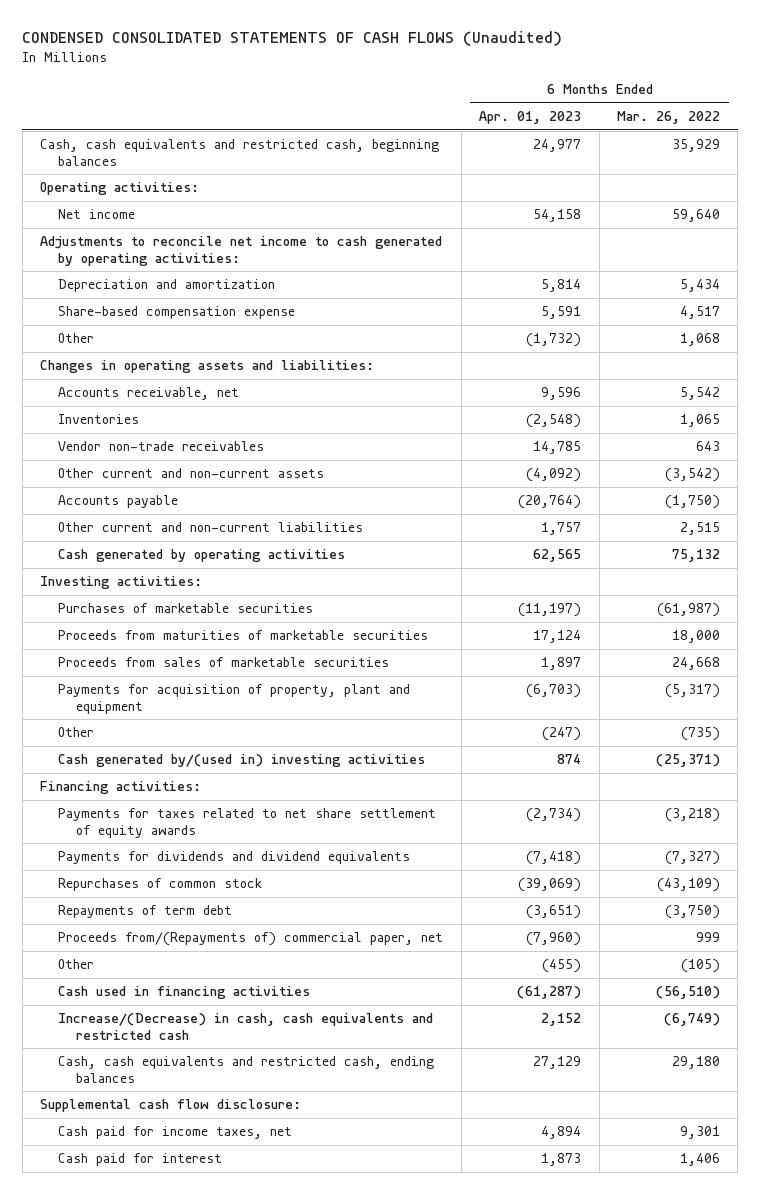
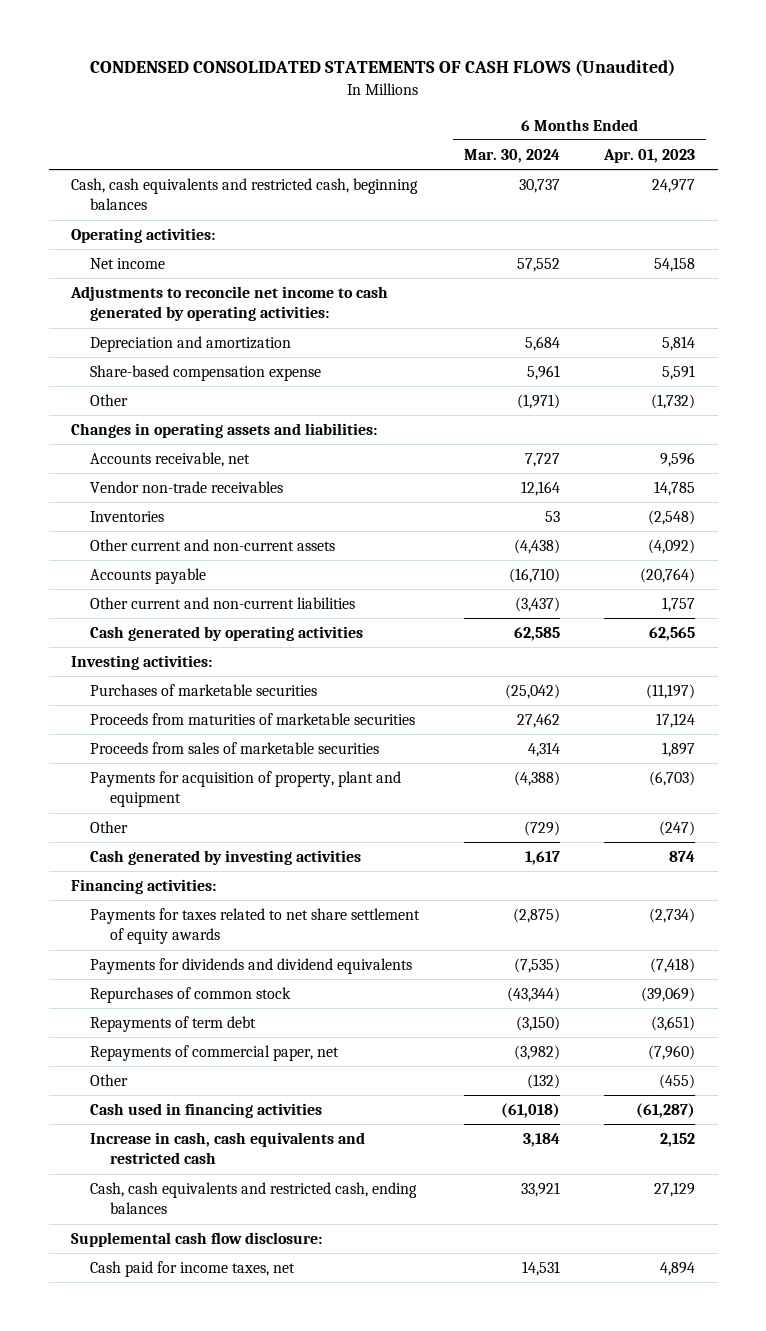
[617,110,721,124] Mar. 26, 2022 -> none
none -> [463,148,560,163] Mar. 30, 2024
[58,414,140,425] Inventories -> [90,511,165,523] Inventories
[58,754,426,768] Cash generated by/(used in) investing activities -> [90,850,362,866] Cash generated by investing activities
[58,932,444,947] Proceeds from/(Repayments of) commercial paper, net -> [90,1045,340,1062] Repayments of commercial paper, net
[58,1013,434,1040] Increase/(Decrease) in cash, cash equivalents and restricted cash -> [90,1132,366,1165] Increase in cash, cash equivalents and restricted cash
[58,1153,223,1167] Cash paid for interest -> none

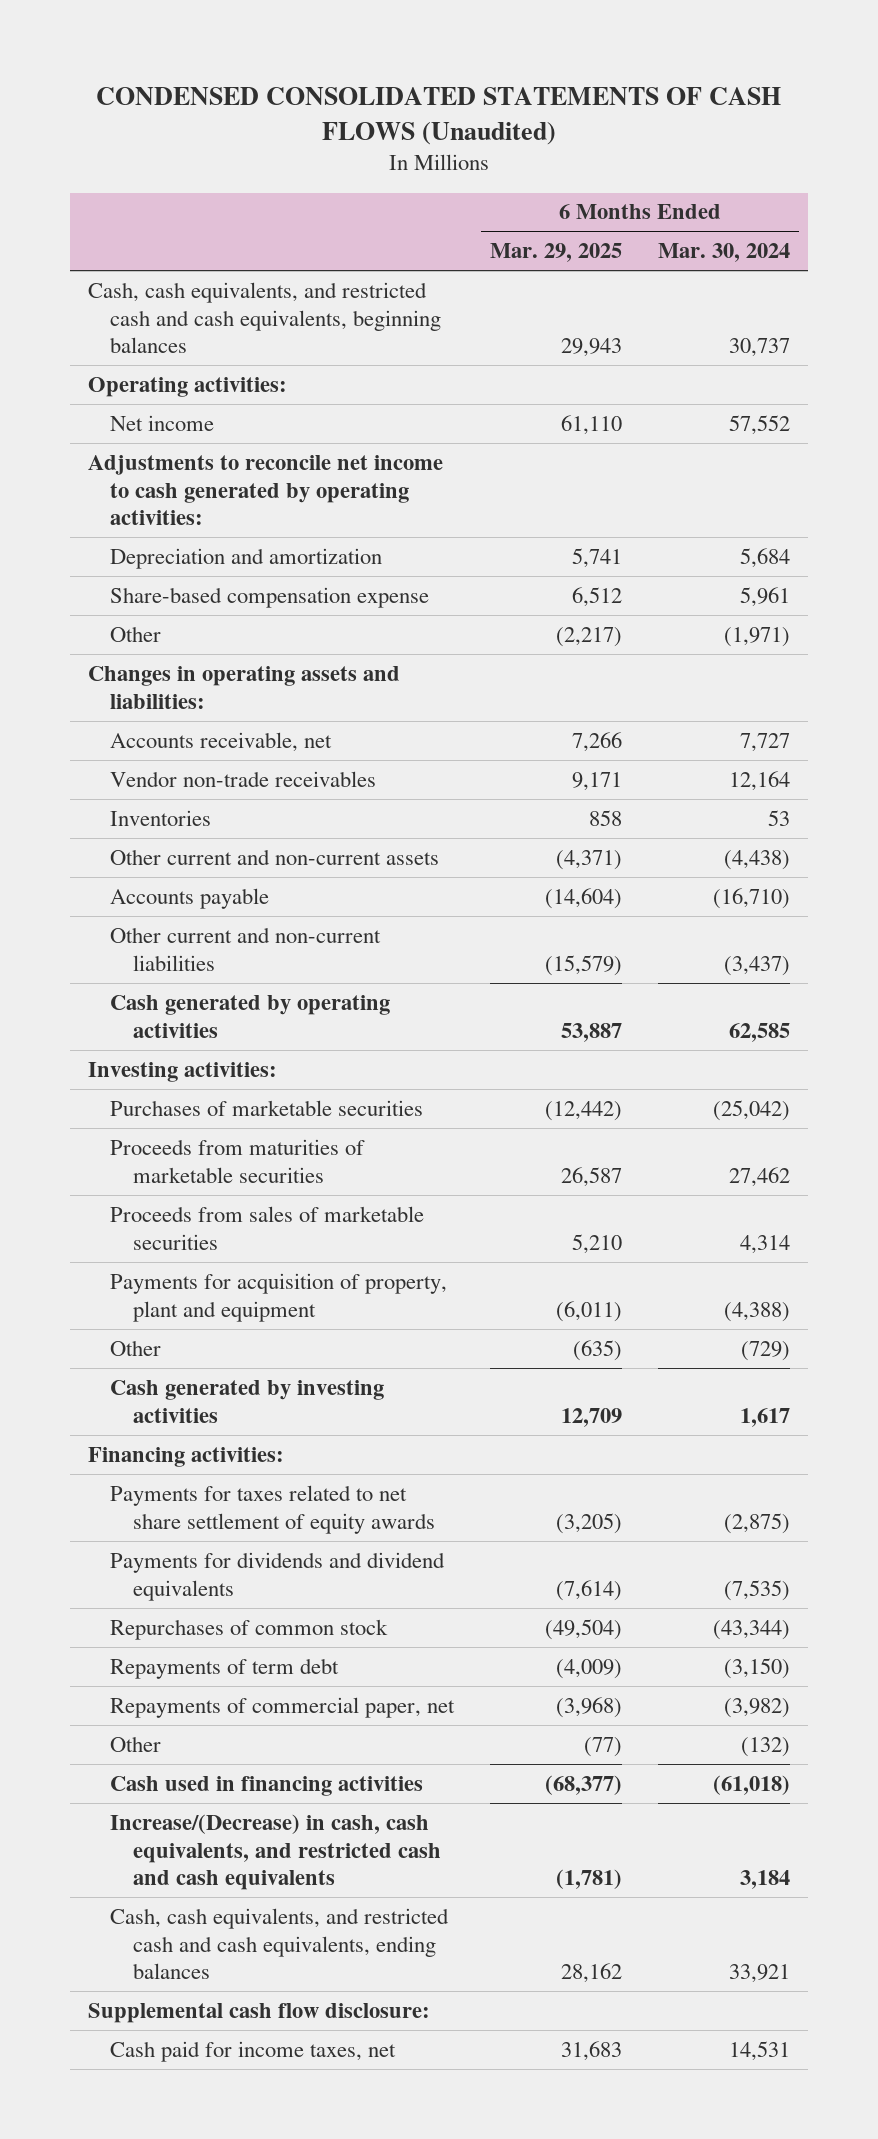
[603,148,696,163] Apr. 01, 2023 -> none
none -> [490,243,623,263] Mar. 29, 2025
[70,178,418,211] Cash, cash equivalents and restricted cash, beginning balances -> [87,281,442,354] Cash, cash equivalents, and restricted cash and cash equivalents, beginning balances
[90,1132,366,1165] Increase in cash, cash equivalents and restricted cash -> [110,1813,441,1891] Increase/(Decrease) in cash, cash equivalents, and restricted cash and cash equivalents
[90,1182,418,1215] Cash, cash equivalents and restricted cash, ending balances -> [110,1907,450,1980] Cash, cash equivalents, and restricted cash and cash equivalents, ending balances

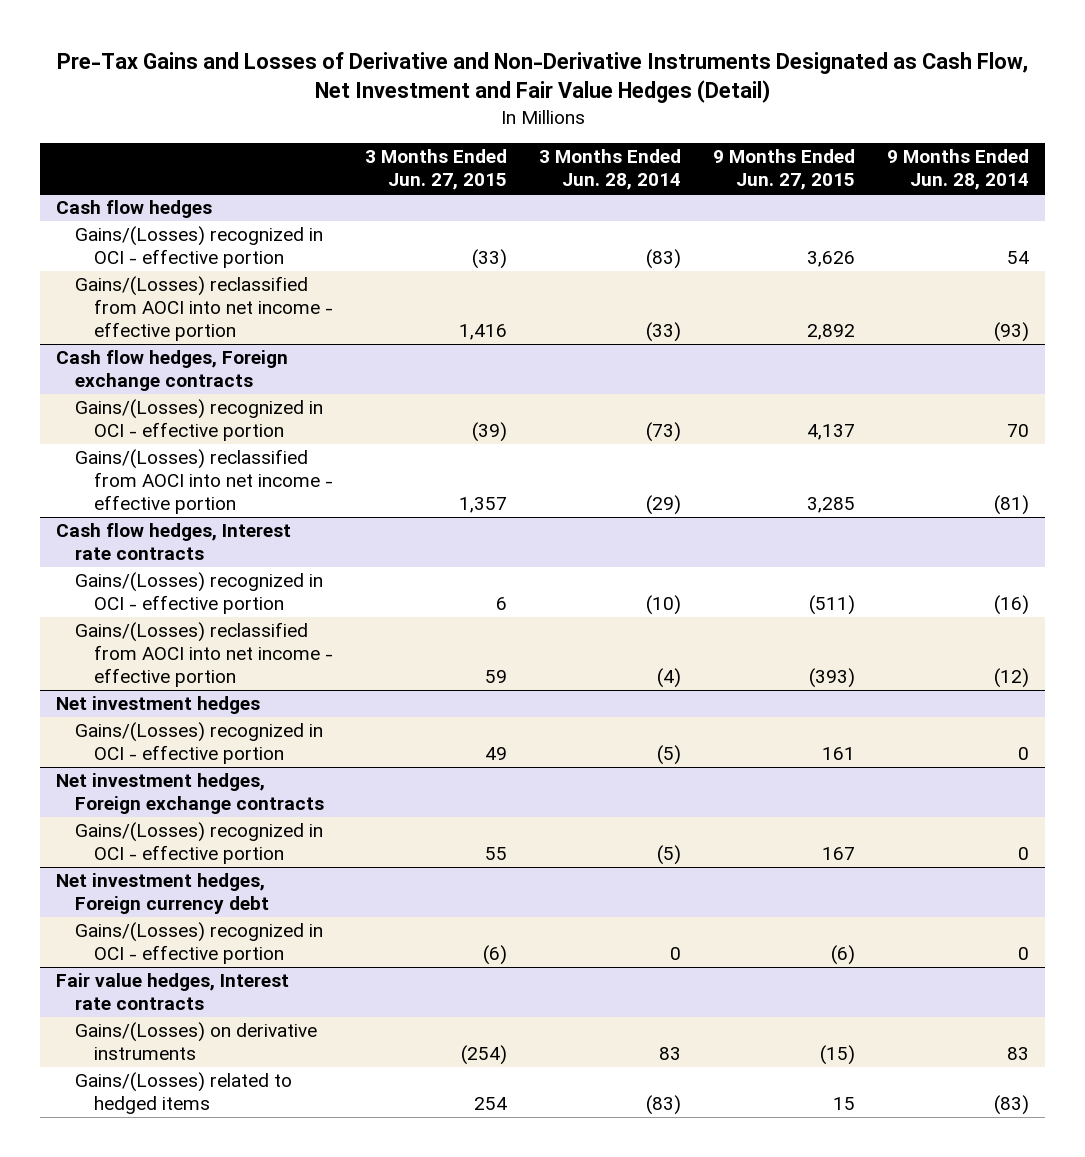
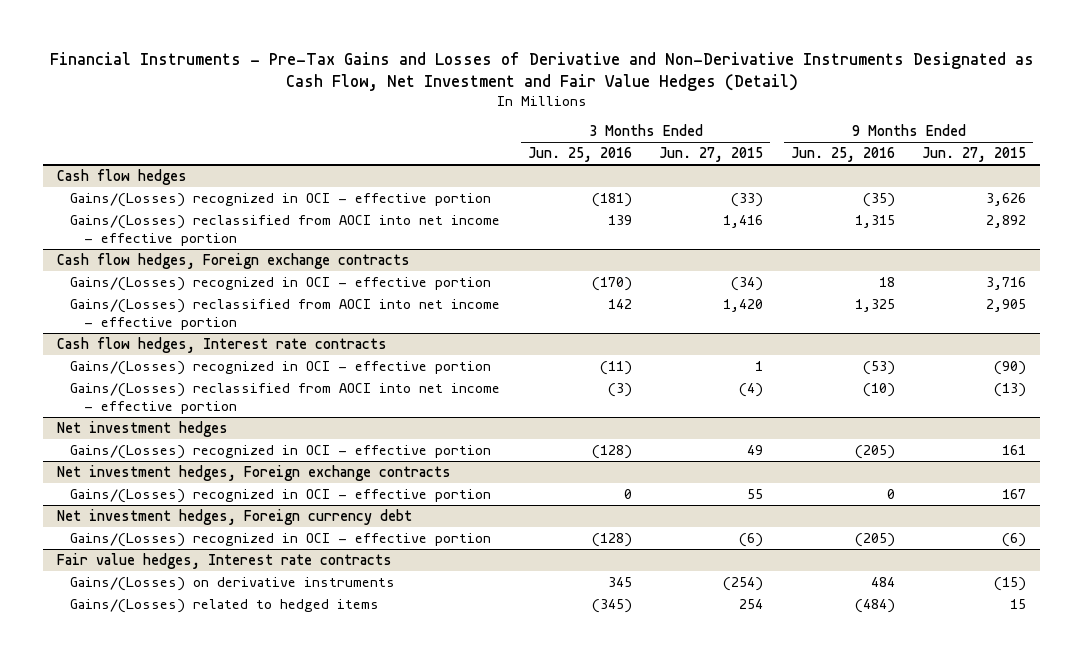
[56,52,1028,104] Pre-Tax Gains and Losses of Derivative and Non-Derivative Instruments Designated as Cash Flow, Net Investment and Fair Value Hedges (Detail) -> [49,52,1034,92] Financial Instruments - Pre-Tax Gains and Losses of Derivative and Non-Derivative Instruments Designated as Cash Flow, Net Investment and Fair Value Hedges (Detail)
[539,149,682,191] 3 Months Ended Jun. 28, 2014 -> none
[887,149,1030,191] 9 Months Ended Jun. 28, 2014 -> none
none -> [527,147,632,163] Jun. 25, 2016
none -> [790,147,895,163] Jun. 25, 2016
[472,422,508,443] (39) -> [731,276,764,291] (34)
[807,424,856,441] 4,137 -> [986,276,1027,290] 3,716
[459,497,508,514] 1,357 -> [723,298,764,312] 1,420
[807,497,856,514] 3,285 -> [986,298,1027,312] 2,905
[496,597,508,611] 6 -> [755,360,764,371] 1
[809,595,856,616] (511) -> [994,360,1027,375] (90)
[485,670,508,684] 59 -> [739,382,764,397] (4)
[809,668,856,689] (393) -> [994,382,1027,397] (13)

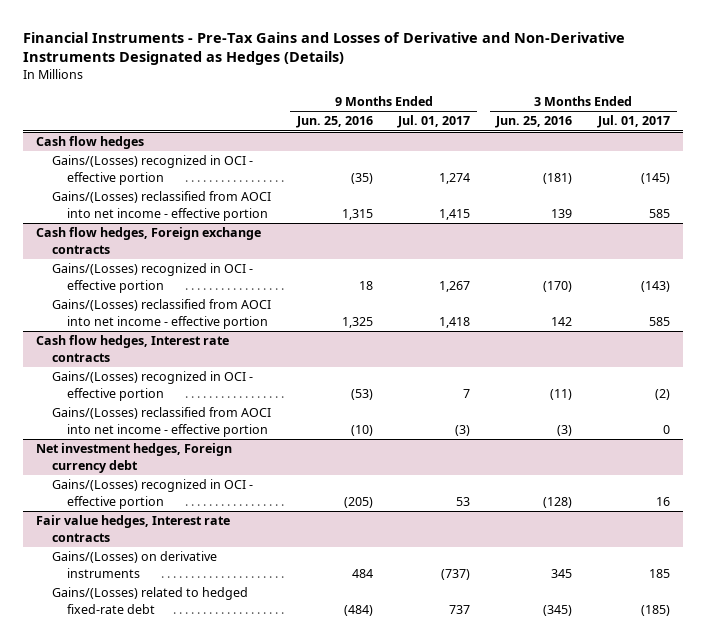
[49,52,1034,92] Financial Instruments - Pre-Tax Gains and Losses of Derivative and Non-Derivative Instruments Designated as Cash Flow, Net Investment and Fair Value Hedges (Detail) -> [23,31,626,66] Financial Instruments - Pre-Tax Gains and Losses of Derivative and Non-Derivative Instruments Designated as Hedges (Details)
[659,147,764,163] Jun. 27, 2015 -> none
[922,147,1027,163] Jun. 27, 2015 -> none
none -> [397,115,471,129] Jul. 01, 2017
none -> [597,115,671,129] Jul. 01, 2017
[56,420,228,437] Net investment hedges -> none
[70,444,492,459] Gains/(Losses) recognized in OCI - effective portion -> none
[56,464,451,481] Net investment hedges, Foreign exchange contracts -> none
[70,488,492,503] Gains/(Losses) recognized in OCI - effective portion -> none
[70,598,380,613] Gains/(Losses) related to hedged items -> [51,587,248,614] Gains/(Losses) related to hedged fixed-rate debt

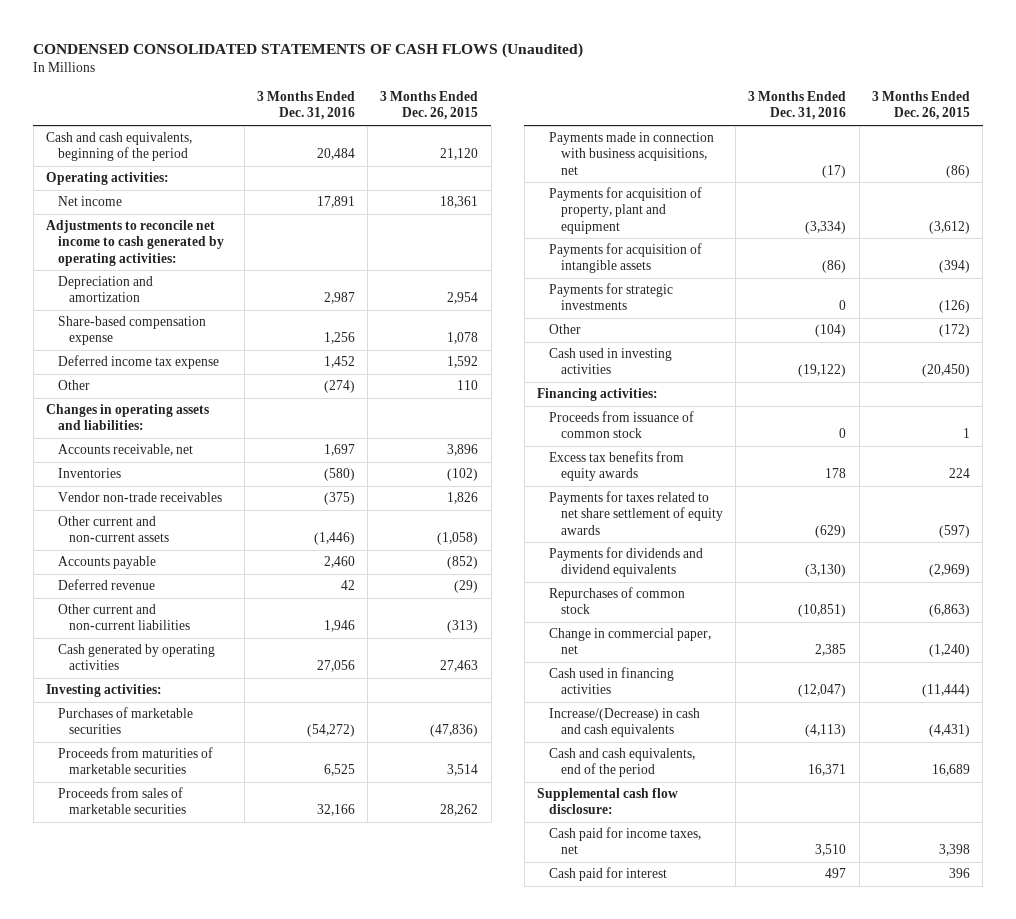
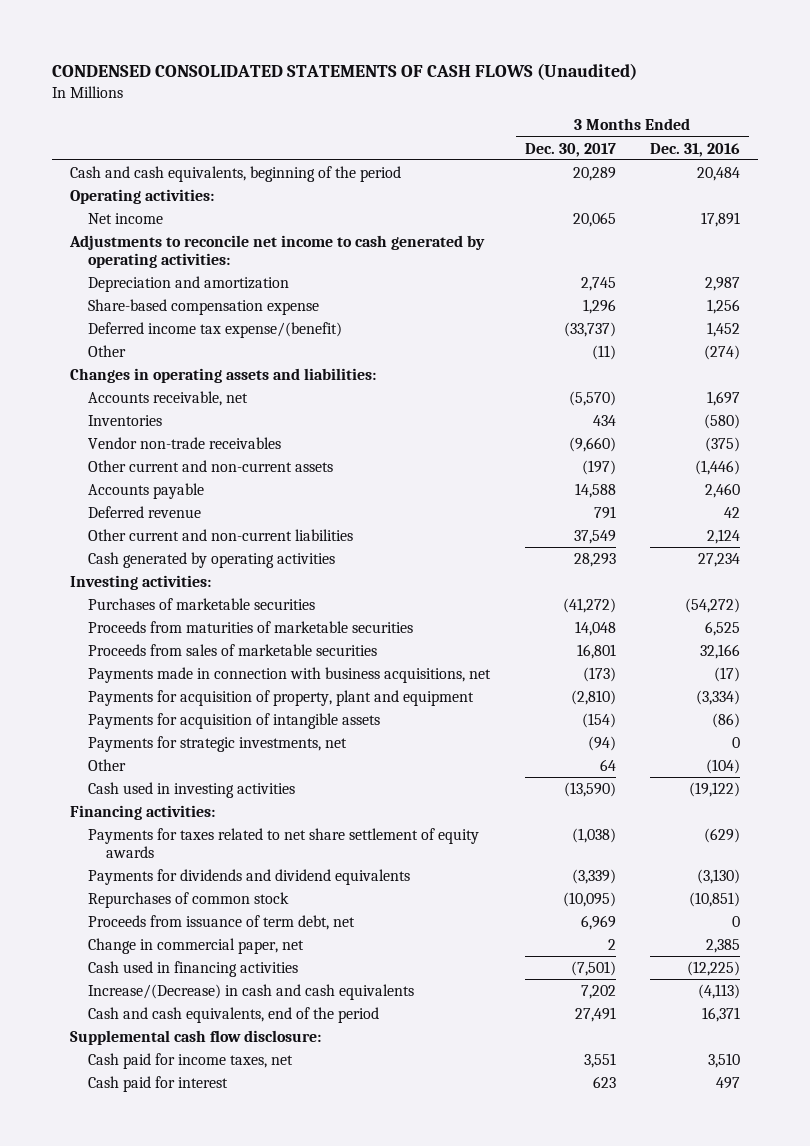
[380,91,479,121] 3 Months Ended Dec. 26, 2015 -> none
none -> [524,142,616,157] Dec. 30, 2017
[57,355,219,370] Deferred income tax expense -> [87,321,342,338] Deferred income tax expense/(benefit)
[323,620,355,633] 1,946 -> [707,528,741,544] 2,124
[316,660,355,673] 27,056 -> [698,552,741,567] 27,234
[549,283,674,311] Payments for strategic investments -> [87,735,347,752] Payments for strategic investments, net
[549,411,695,439] Proceeds from issuance of common stock -> none
[549,451,685,482] Excess tax benefits from equity awards -> none
none -> [87,914,355,930] Proceeds from issuance of term debt, net
[798,684,847,698] (12,047) -> [687,960,741,976] (12,225)

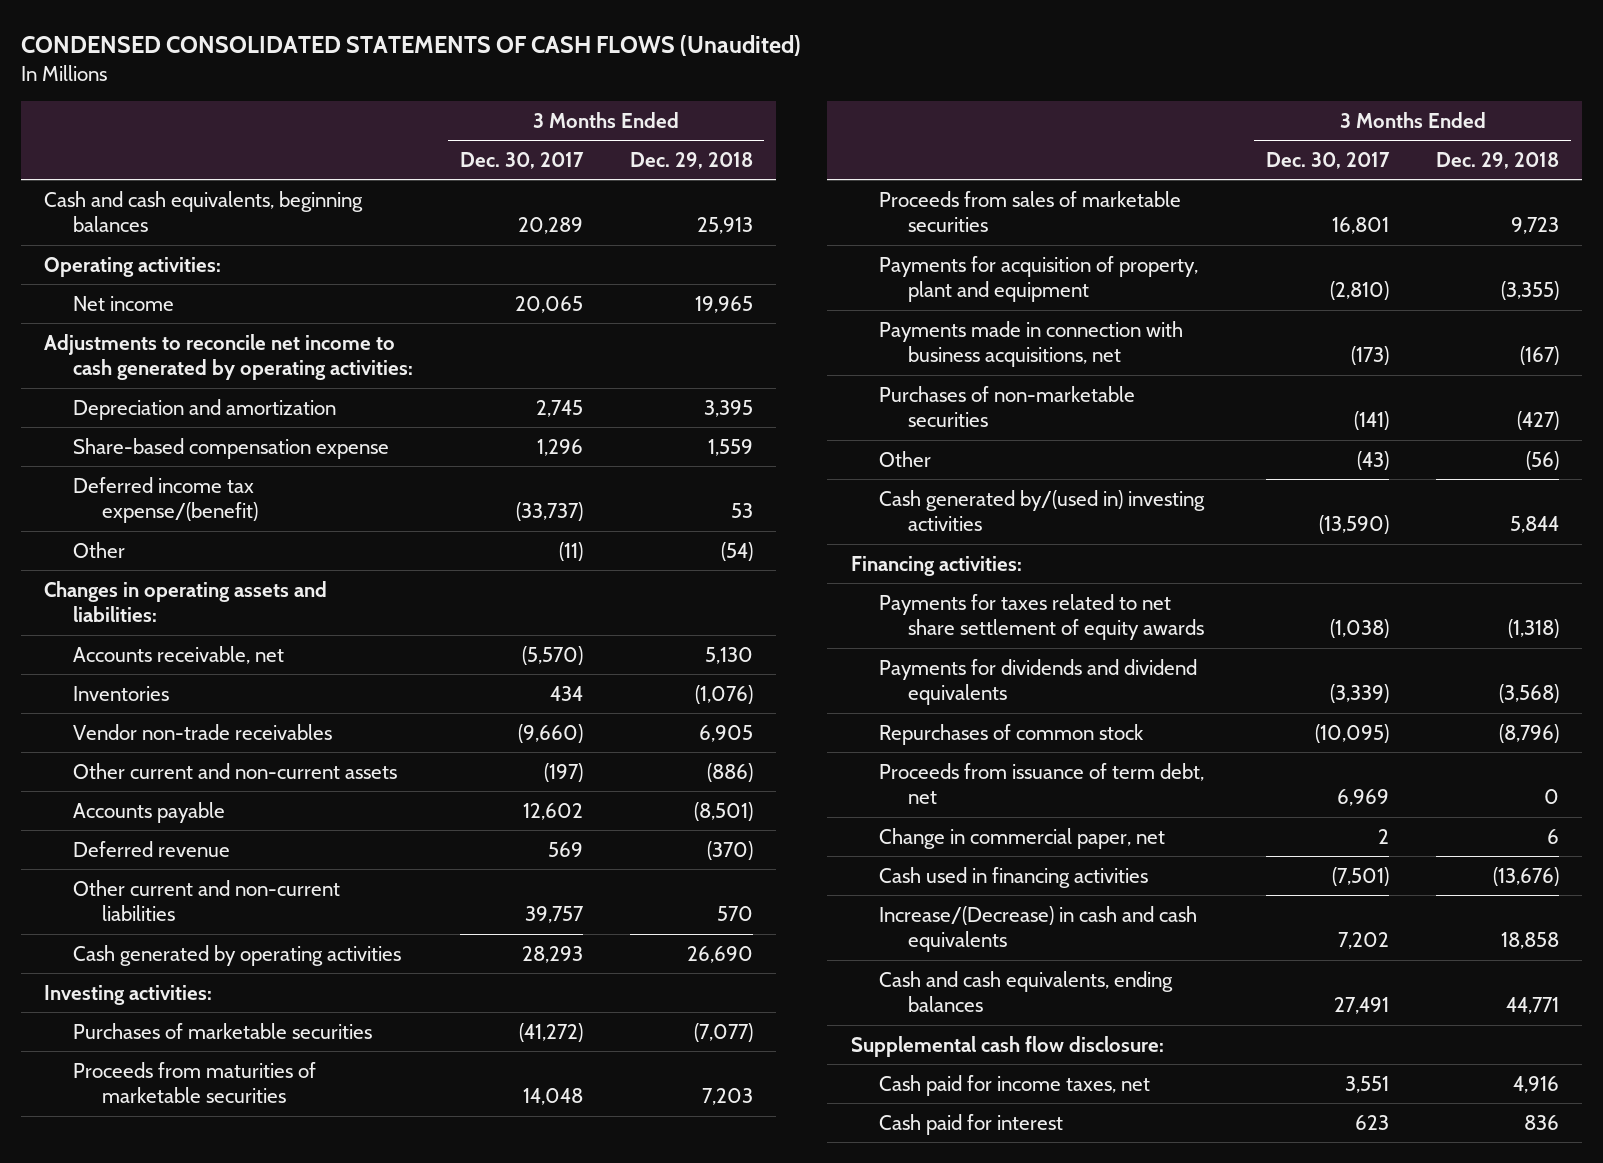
[650,142,741,157] Dec. 31, 2016 -> none
none -> [629,151,753,169] Dec. 29, 2018
[69,165,401,182] Cash and cash equivalents, beginning of the period -> [44,190,364,233] Cash and cash equivalents, beginning balances
[574,482,616,498] 14,588 -> [522,802,583,820] 12,602
[593,505,616,519] 791 -> [547,841,583,857] 569
[573,529,616,544] 37,549 -> [524,906,584,924] 39,757
[87,712,380,729] Payments for acquisition of intangible assets -> none
[87,735,347,752] Payments for strategic investments, net -> none
[87,666,491,683] Payments made in connection with business acquisitions, net -> [879,320,1184,368] Payments made in connection with business acquisitions, net
none -> [879,385,1136,428] Purchases of non-marketable securities
[599,758,616,771] 64 -> [1357,450,1390,470] (43)
[87,781,295,798] Cash used in investing activities -> [879,489,1206,532] Cash generated by/(used in) investing activities
[87,1006,379,1023] Cash and cash equivalents, end of the period -> [879,970,1174,1013] Cash and cash equivalents, ending balances

